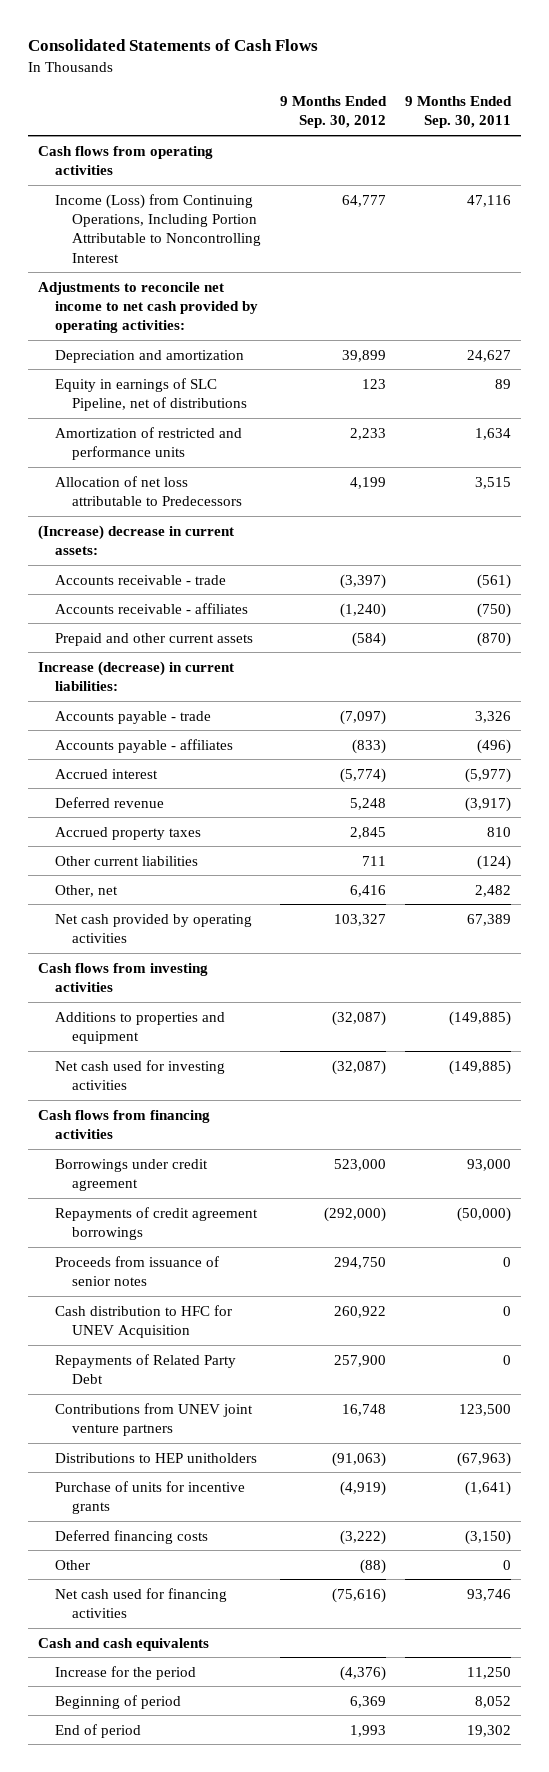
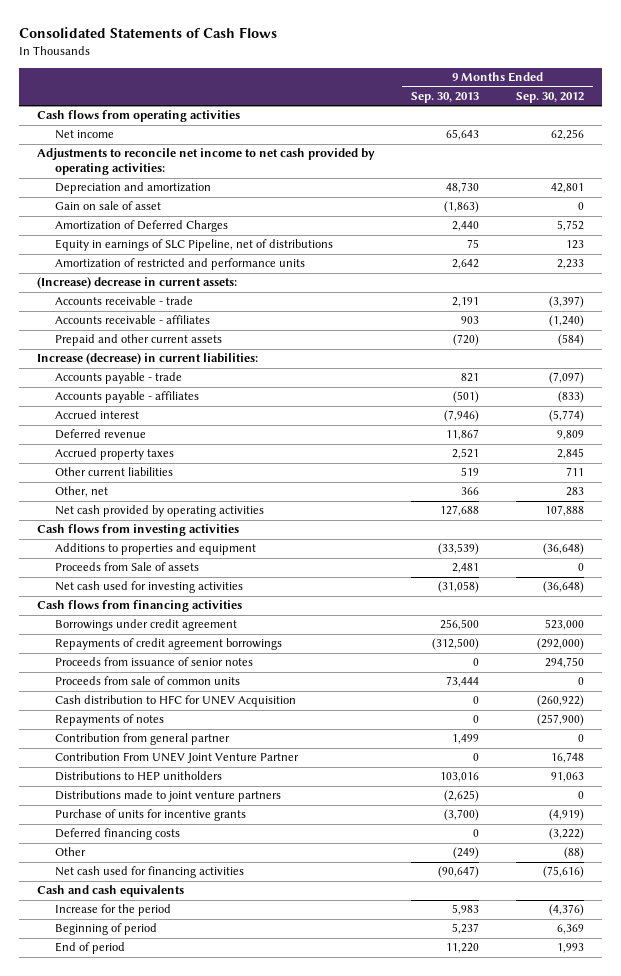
[405,96,513,129] 9 Months Ended Sep. 30, 2011 -> none
none -> [411,91,480,103] Sep. 30, 2013
[54,193,261,263] Income (Loss) from Continuing Operations, Including Portion Attributable to Noncontrolling Interest -> none
none -> [54,130,114,140] Net income
[341,349,386,362] 39,899 -> [550,183,584,194] 42,801
none -> [54,201,161,211] Gain on sale of asset
none -> [54,220,228,233] Amortization of Deferred Charges
[54,475,242,506] Allocation of net loss attributable to Predecessors -> none
[349,797,386,810] 5,248 -> [556,430,584,441] 9,809
[349,884,386,897] 6,416 -> [565,487,584,497] 283
[333,913,386,926] 103,327 -> [544,505,584,517] 107,888
[331,1010,386,1026] (32,087) -> [542,543,584,556] (36,648)
none -> [54,562,199,572] Proceeds from Sale of assets
[331,1059,386,1075] (32,087) -> [542,581,584,594] (36,648)
none -> [54,676,240,686] Proceeds from sale of common units
[333,1305,386,1318] 260,922 -> [536,695,584,708] (260,922)
[54,1353,236,1384] Repayments of Related Party Debt -> [54,714,164,727] Repayments of notes
[333,1354,386,1367] 257,900 -> [536,714,584,727] (257,900)
none -> [54,733,230,746] Contribution from general partner
[54,1402,253,1436] Contributions from UNEV joint venture partners -> [54,752,299,764] Contribution From UNEV Joint Venture Partner
[331,1451,386,1467] (91,063) -> [550,772,584,783] 91,063
none -> [54,790,281,803] Distributions made to joint venture partners

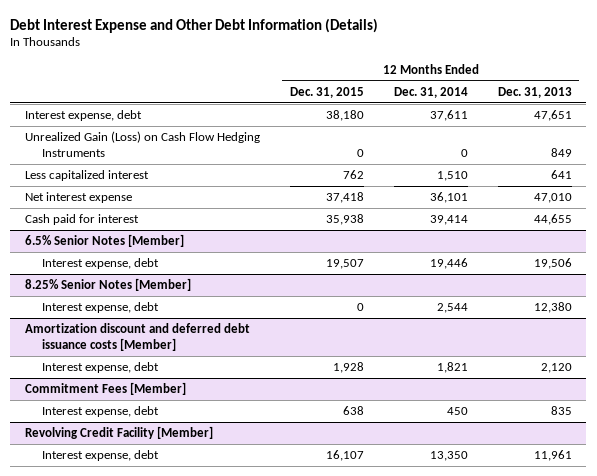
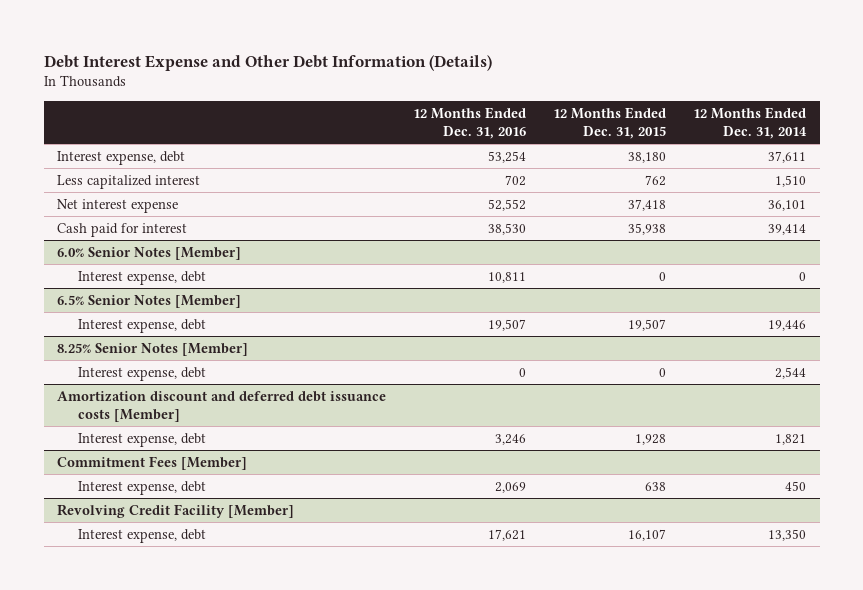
[497,86,572,98] Dec. 31, 2013 -> none
none -> [413,106,527,140] 12 Months Ended Dec. 31, 2016
[25,131,261,158] Unrealized Gain (Loss) on Cash Flow Hedging Instruments -> none
none -> [57,246,242,260] 6.0% Senior Notes [Member]
none -> [78,270,207,285] Interest expense, debt

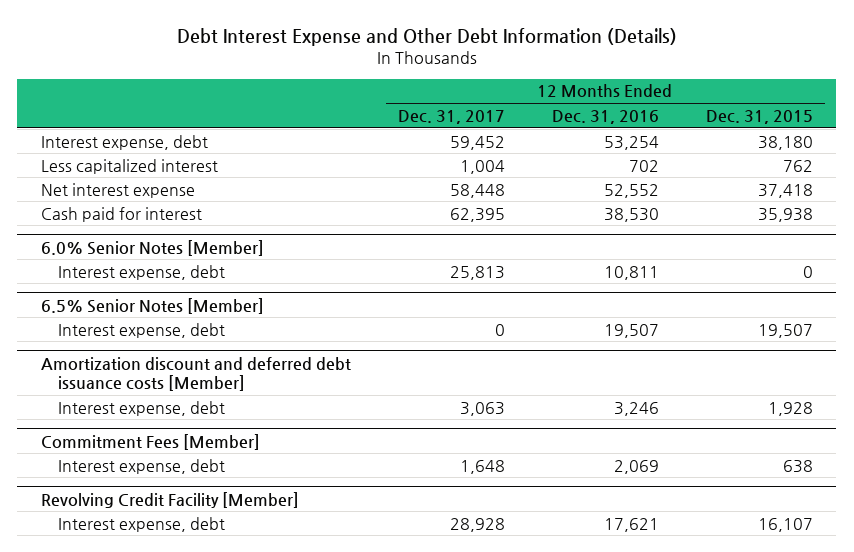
[693,106,808,140] 12 Months Ended Dec. 31, 2014 -> none
none -> [397,109,505,124] Dec. 31, 2017
[57,342,249,356] 8.25% Senior Notes [Member] -> none
[78,366,207,381] Interest expense, debt -> none

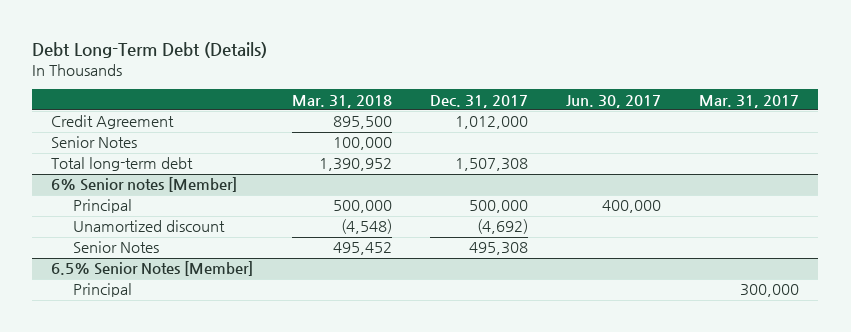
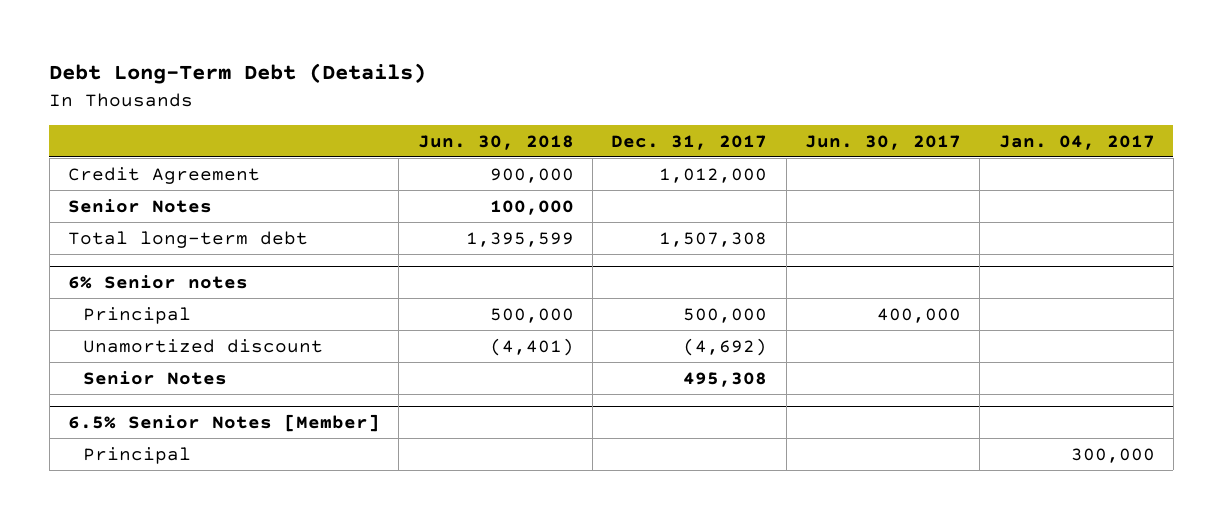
[291,94,392,108] Mar. 31, 2018 -> none
[699,94,800,108] Mar. 31, 2017 -> none
none -> [417,134,574,150] Jun. 30, 2018
none -> [998,134,1155,150] Jan. 04, 2017
[51,177,238,193] 6% Senior notes [Member] -> [67,274,248,289] 6% Senior notes

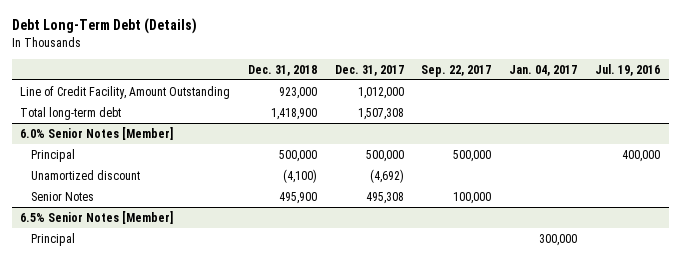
[417,134,574,150] Jun. 30, 2018 -> none
[804,134,961,150] Jun. 30, 2017 -> none
none -> [248,64,318,76] Dec. 31, 2018
none -> [421,64,492,77] Sep. 22, 2017
none -> [594,63,660,76] Jul. 19, 2016
[67,198,212,213] Senior Notes -> none
[67,166,260,184] Credit Agreement -> [20,85,231,99] Line of Credit Facility, Amount Outstanding
[67,274,248,289] 6% Senior notes -> [20,126,174,140] 6.0% Senior Notes [Member]

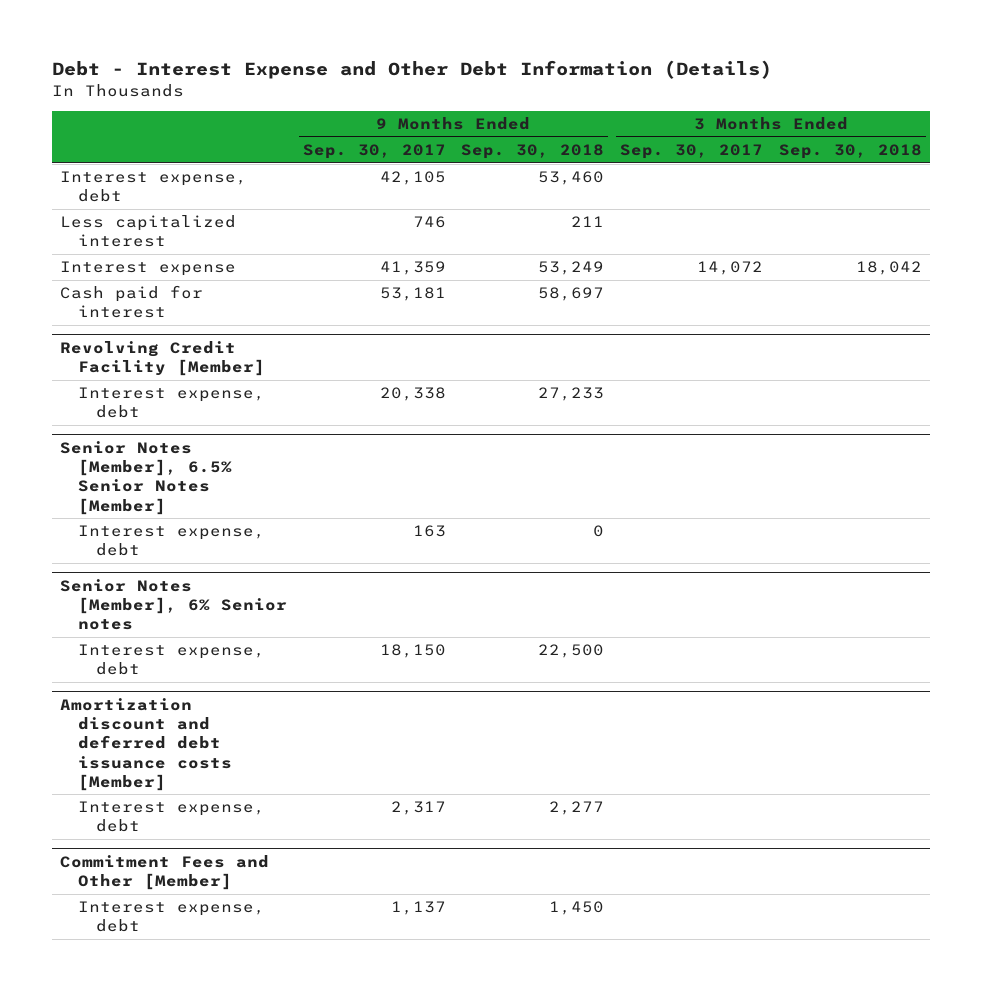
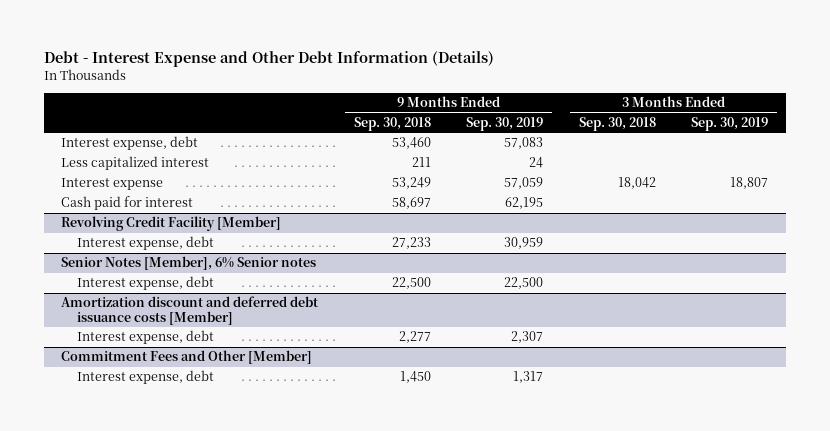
[302,144,446,160] Sep. 30, 2017 -> none
[620,144,764,160] Sep. 30, 2017 -> none
none -> [466,116,544,131] Sep. 30, 2019
none -> [691,116,769,131] Sep. 30, 2019
[59,440,232,515] Senior Notes [Member], 6.5% Senior Notes [Member] -> none
[77,525,265,557] Interest expense, debt -> none

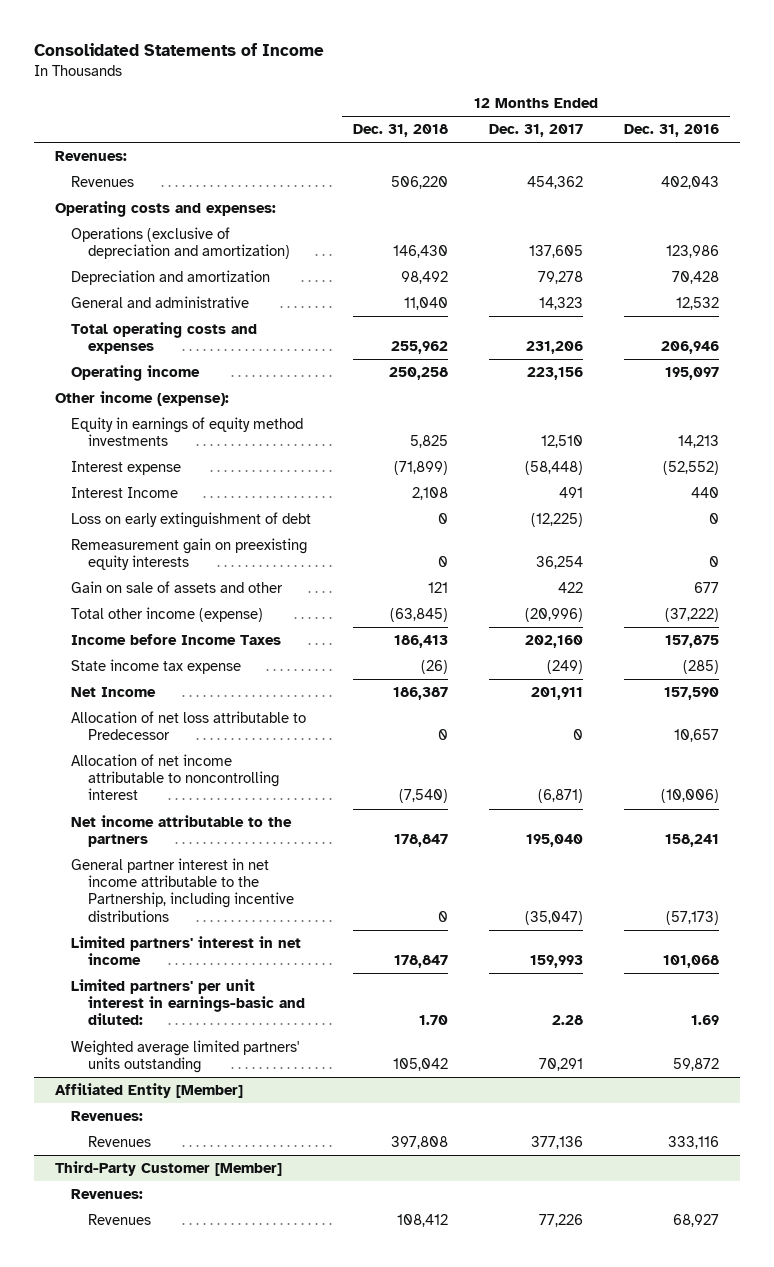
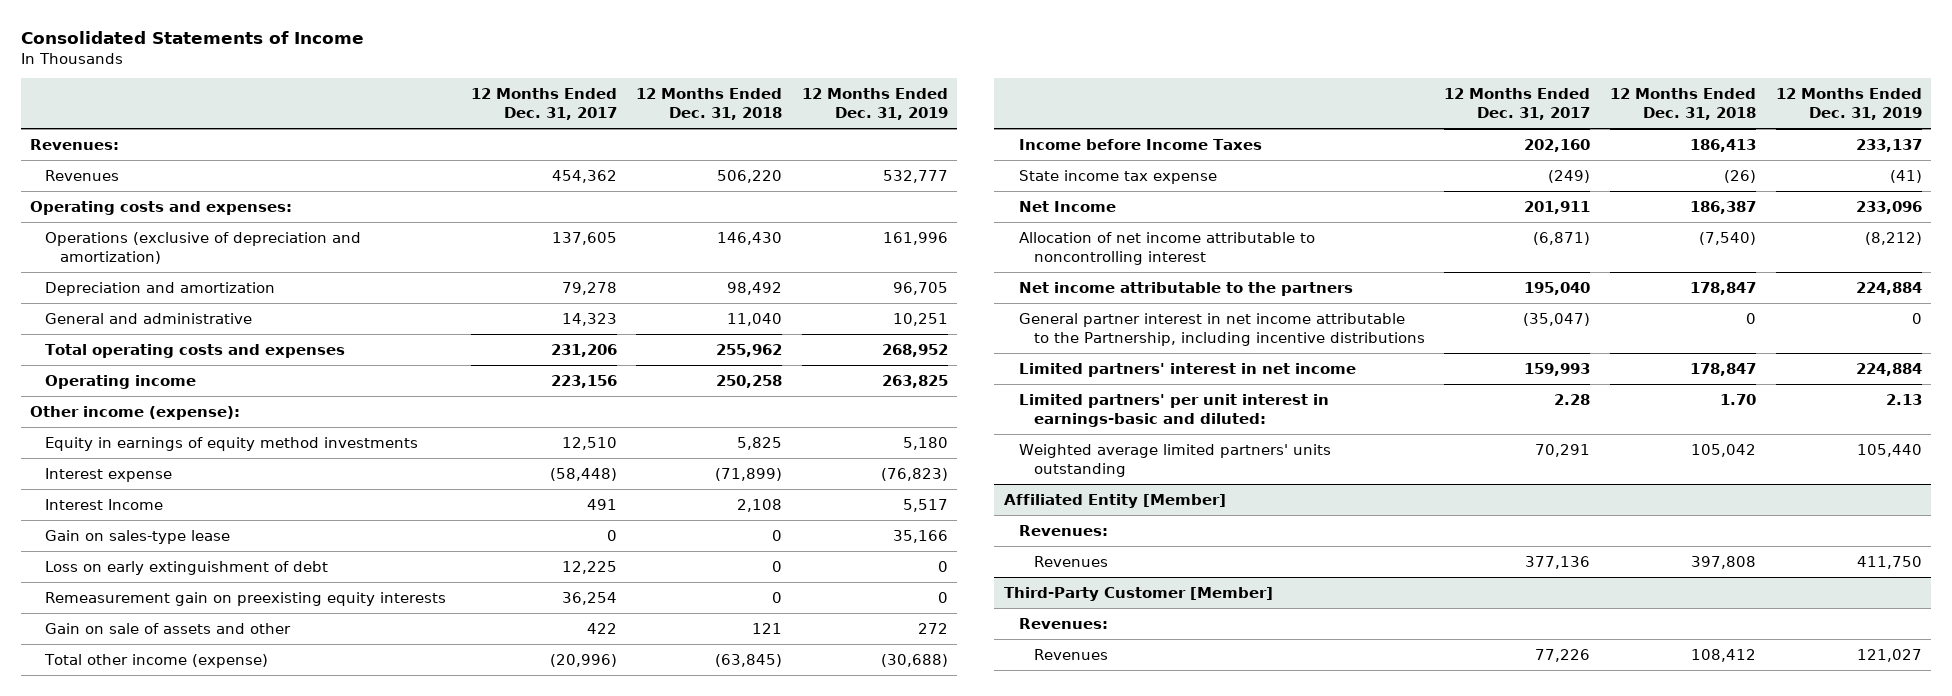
[624,124,720,138] Dec. 31, 2016 -> none
none -> [801,88,948,121] 12 Months Ended Dec. 31, 2019
none -> [45,529,231,544] Gain on sales-type lease
[530,512,583,527] (12,225) -> [561,560,617,574] 12,225
[71,710,307,741] Allocation of net loss attributable to Predecessor -> none

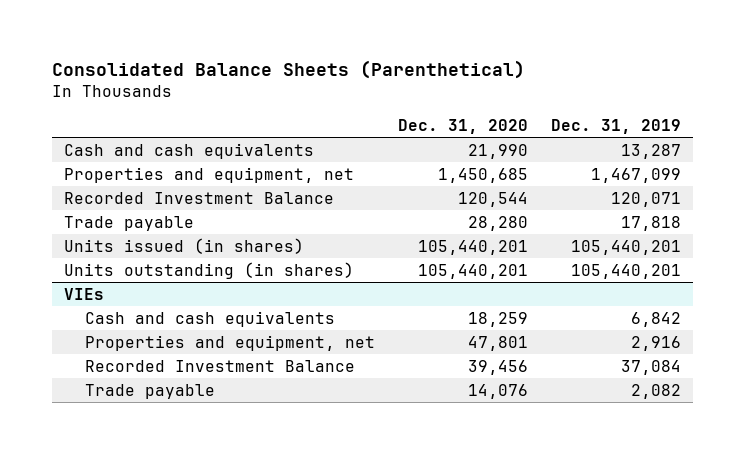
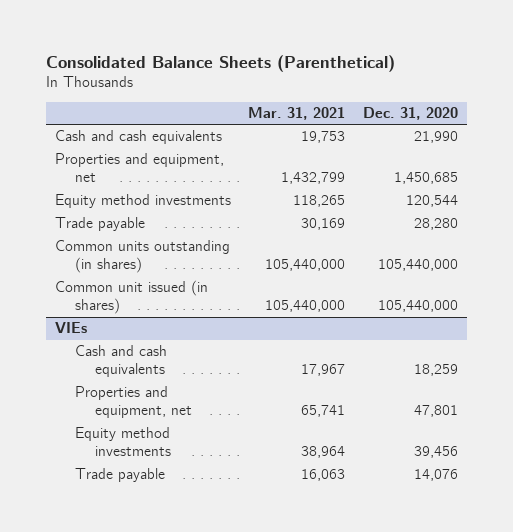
[551,118,682,134] Dec. 31, 2019 -> none
none -> [248,107,346,121] Mar. 31, 2021
[63,191,334,204] Recorded Investment Balance -> [54,194,231,209] Equity method investments
[63,237,304,254] Units issued (in shares) -> [54,240,230,274] Common units outstanding (in shares)
[418,239,529,255] 105,440,201 -> [378,259,459,272] 105,440,000
[63,261,354,279] Units outstanding (in shares) -> [54,280,208,315] Common unit issued (in shares)
[418,263,529,279] 105,440,201 -> [378,300,459,313] 105,440,000
[84,359,355,372] Recorded Investment Balance -> [74,427,171,457] Equity method investments

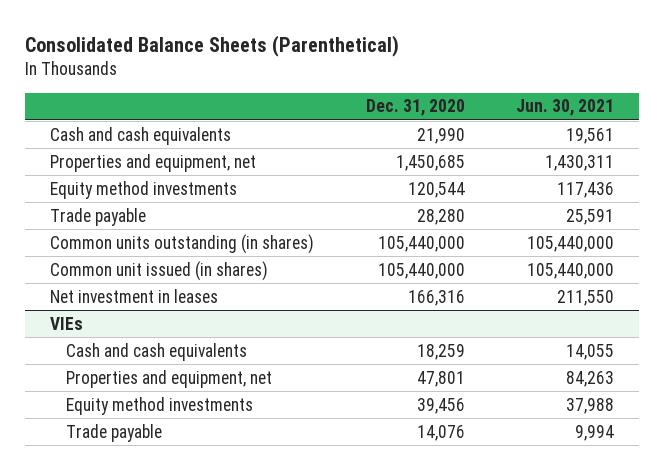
[248,107,346,121] Mar. 31, 2021 -> none
none -> [515,99,614,117] Jun. 30, 2021
none -> [50,288,219,303] Net investment in leases

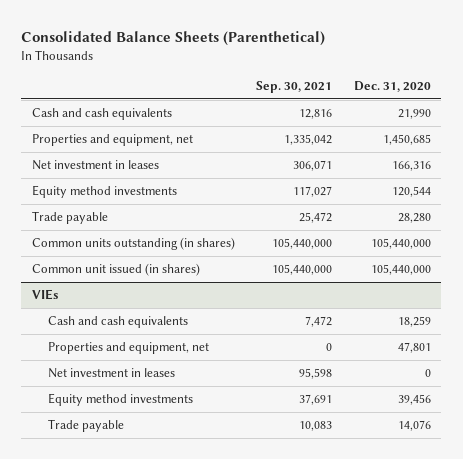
[515,99,614,117] Jun. 30, 2021 -> none
none -> [256,81,333,94] Sep. 30, 2021
[50,288,219,303] Net investment in leases -> [31,160,159,171] Net investment in leases
none -> [47,368,175,379] Net investment in leases

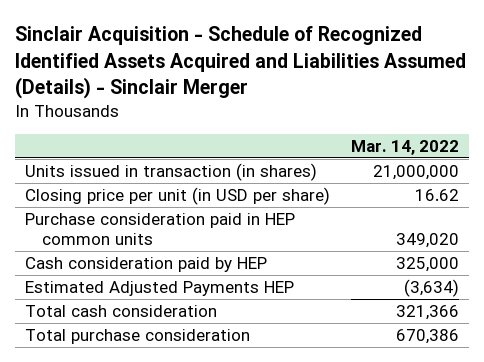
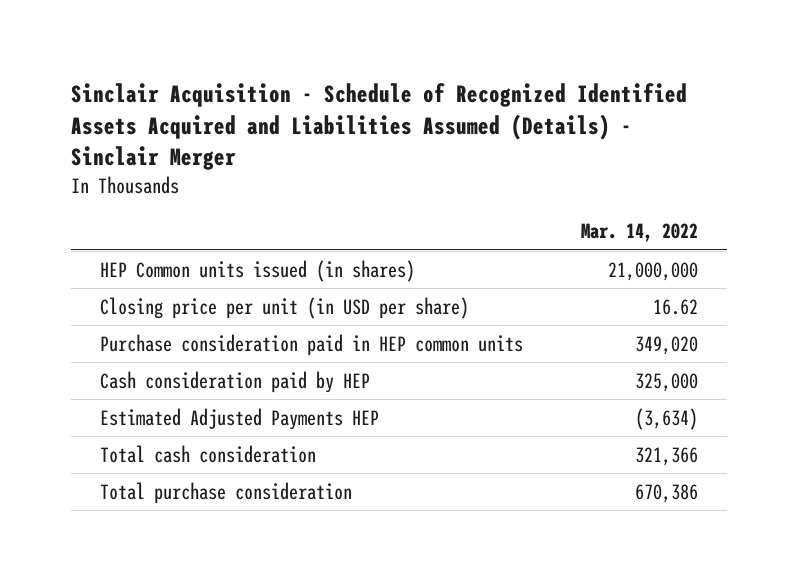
[25,163,318,182] Units issued in transaction (in shares) -> [99,259,415,282] HEP Common units issued (in shares)

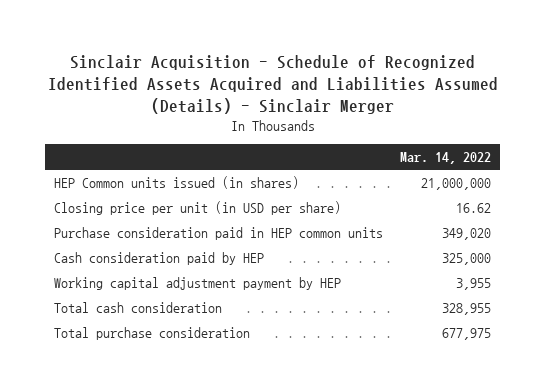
[99,407,379,430] Estimated Adjusted Payments HEP -> [53,277,341,291] Working capital adjustment payment by HEP
[635,407,699,430] (3,634) -> [456,278,492,291] 3,955
[635,446,699,466] 321,366 -> [442,303,492,316] 328,955
[635,483,699,503] 670,386 -> [442,328,492,341] 677,975

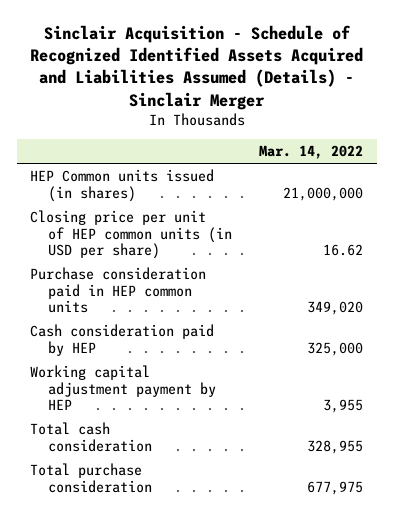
[53,201,341,216] Closing price per unit (in USD per share) -> [30,210,233,260] Closing price per unit of HEP common units (in USD per share)

